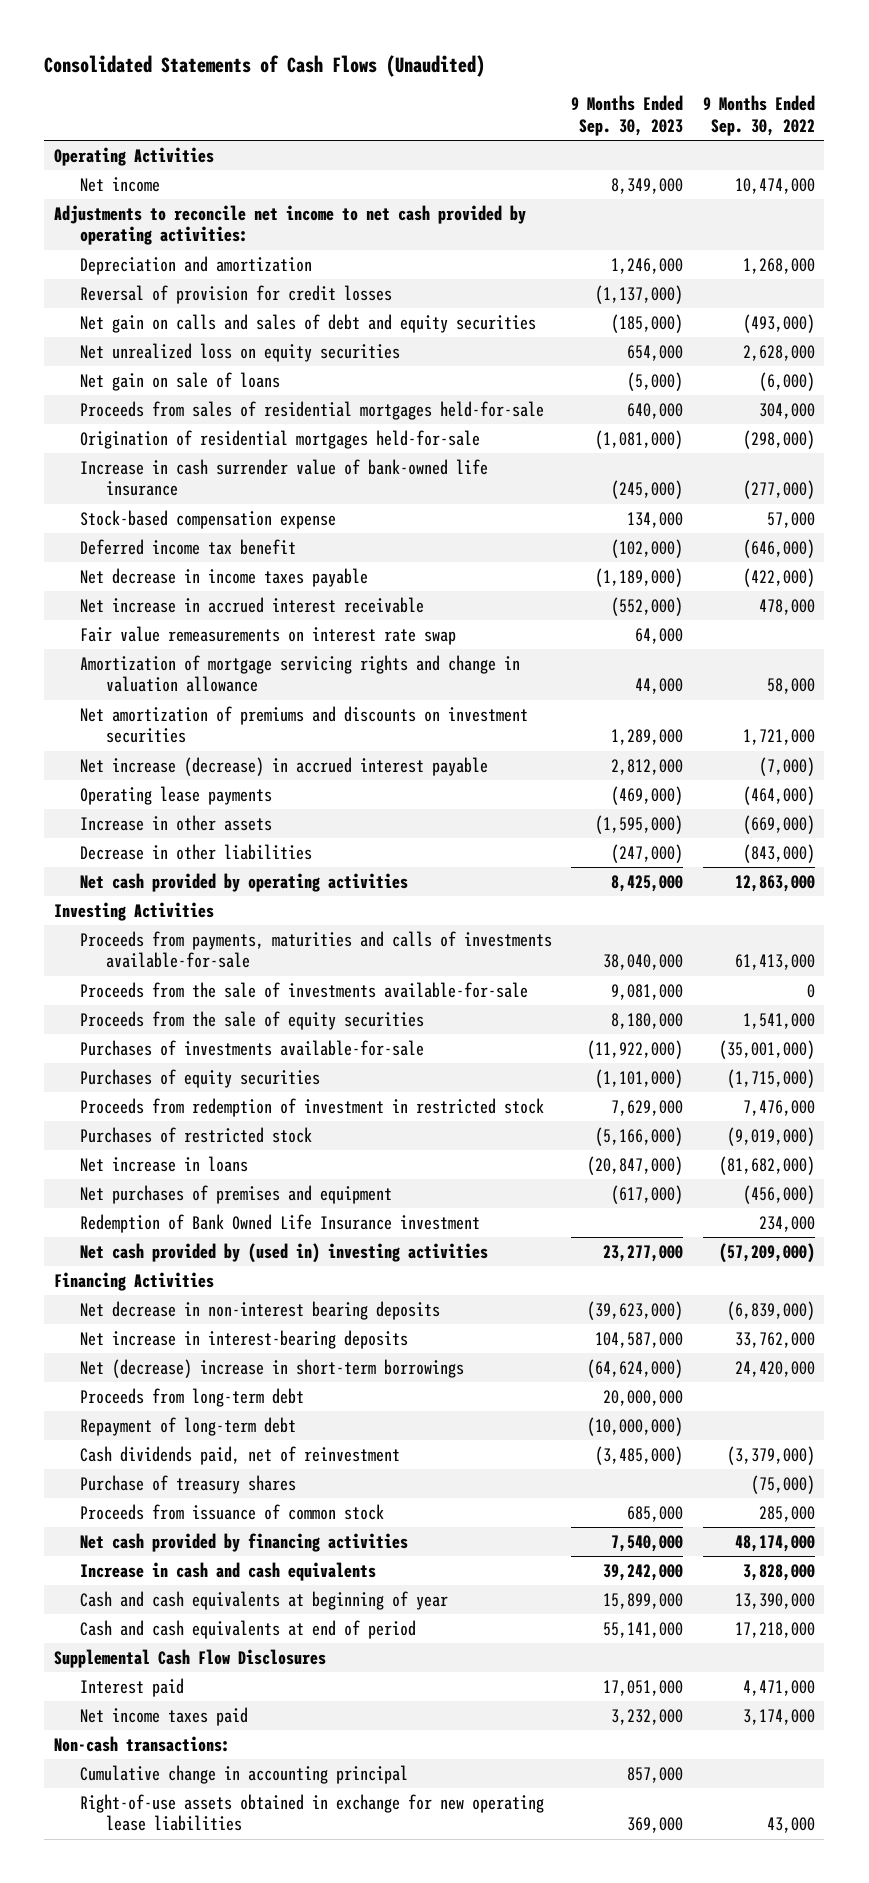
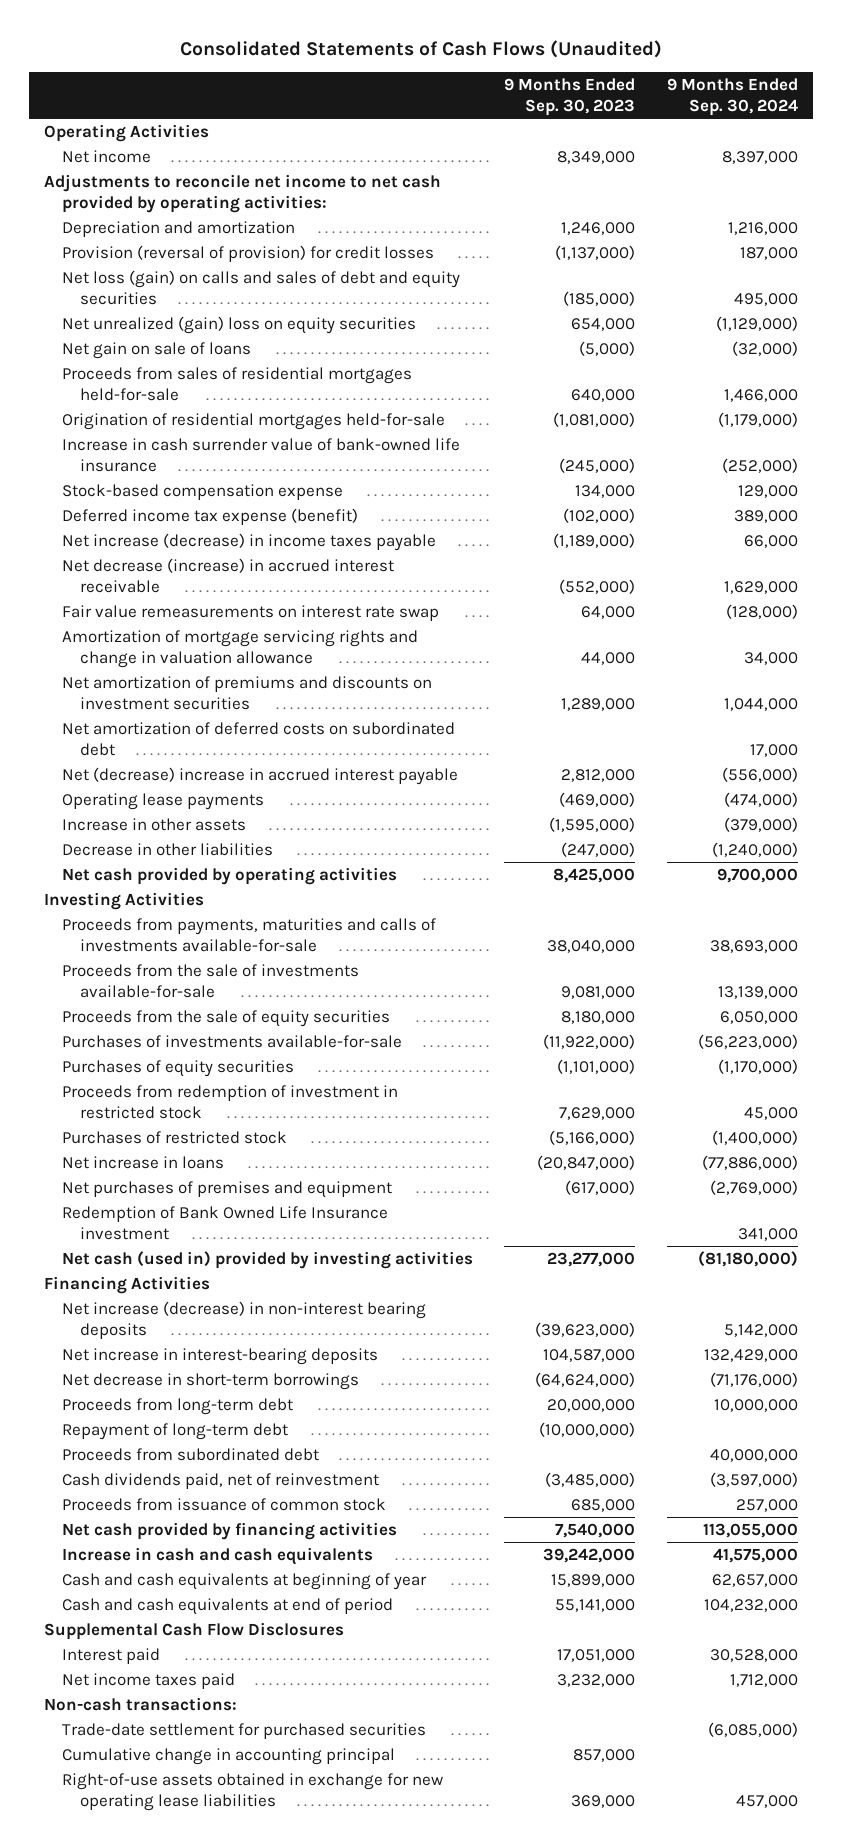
[702,95,815,137] 9 Months Ended Sep. 30, 2022 -> none
none -> [666,78,798,117] 9 Months Ended Sep. 30, 2024
[80,284,393,304] Reversal of provision for credit losses -> [62,244,435,262] Provision (reversal of provision) for credit losses
[80,313,537,333] Net gain on calls and sales of debt and equity securities -> [62,269,461,305] Net loss (gain) on calls and sales of debt and equity securities
[80,342,401,362] Net unrealized loss on equity securities -> [62,315,417,334] Net unrealized (gain) loss on equity securities
[80,538,297,555] Deferred income tax benefit -> [62,507,359,525] Deferred income tax expense (benefit)
[80,567,369,587] Net decrease in income taxes payable -> [62,532,437,551] Net increase (decrease) in income taxes payable
[80,596,425,613] Net increase in accrued interest receivable -> [62,557,395,593] Net decrease (increase) in accrued interest receivable
none -> [62,721,456,756] Net amortization of deferred costs on subordinated debt
[80,756,489,776] Net increase (decrease) in accrued interest payable -> [62,766,459,785] Net (decrease) increase in accrued interest payable
[80,1242,489,1263] Net cash provided by (used in) investing activities -> [62,1250,474,1269] Net cash (used in) provided by investing activities
[80,1300,441,1320] Net decrease in non-interest bearing deposits -> [62,1300,427,1339] Net increase (decrease) in non-interest bearing deposits
[80,1358,465,1378] Net (decrease) increase in short-term borrowings -> [62,1372,360,1390] Net decrease in short-term borrowings
none -> [62,1447,320,1461] Proceeds from subordinated debt
[80,1474,297,1494] Purchase of treasury shares -> none
none -> [62,1722,427,1739] Trade-date settlement for purchased securities

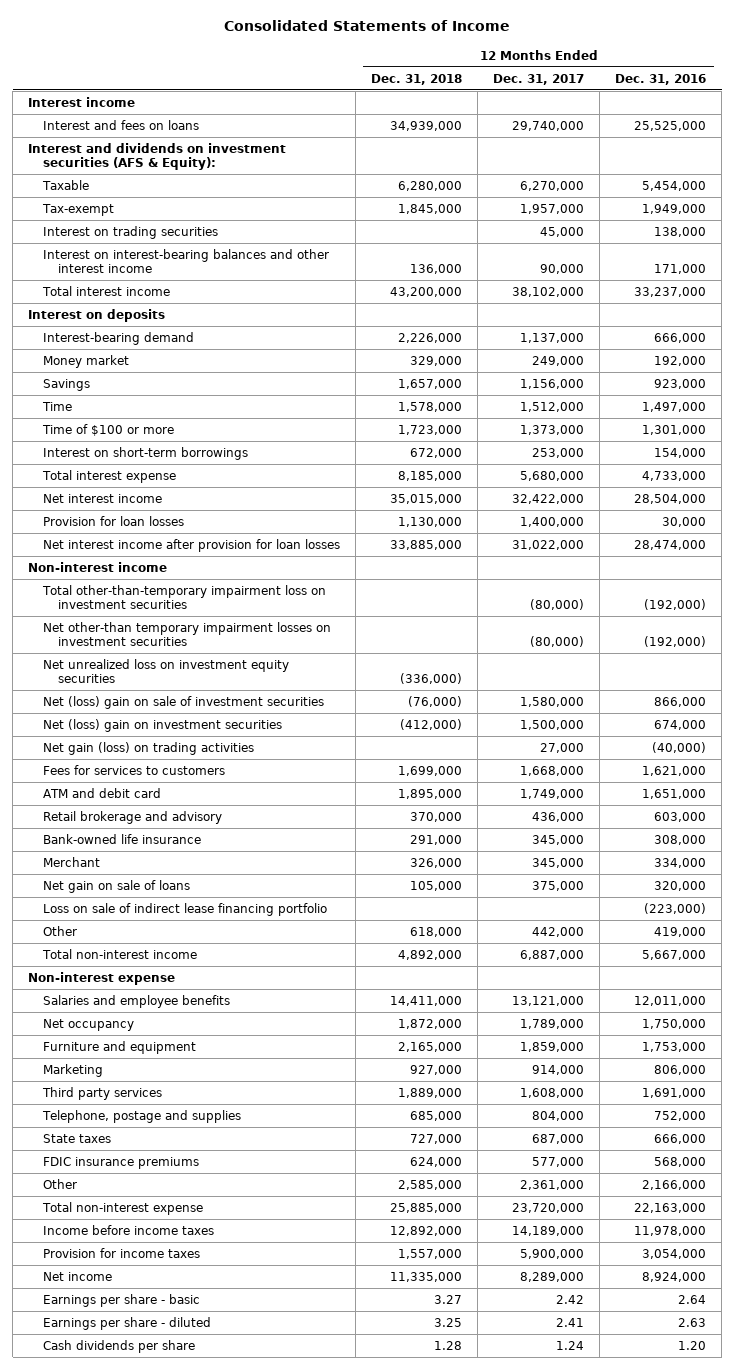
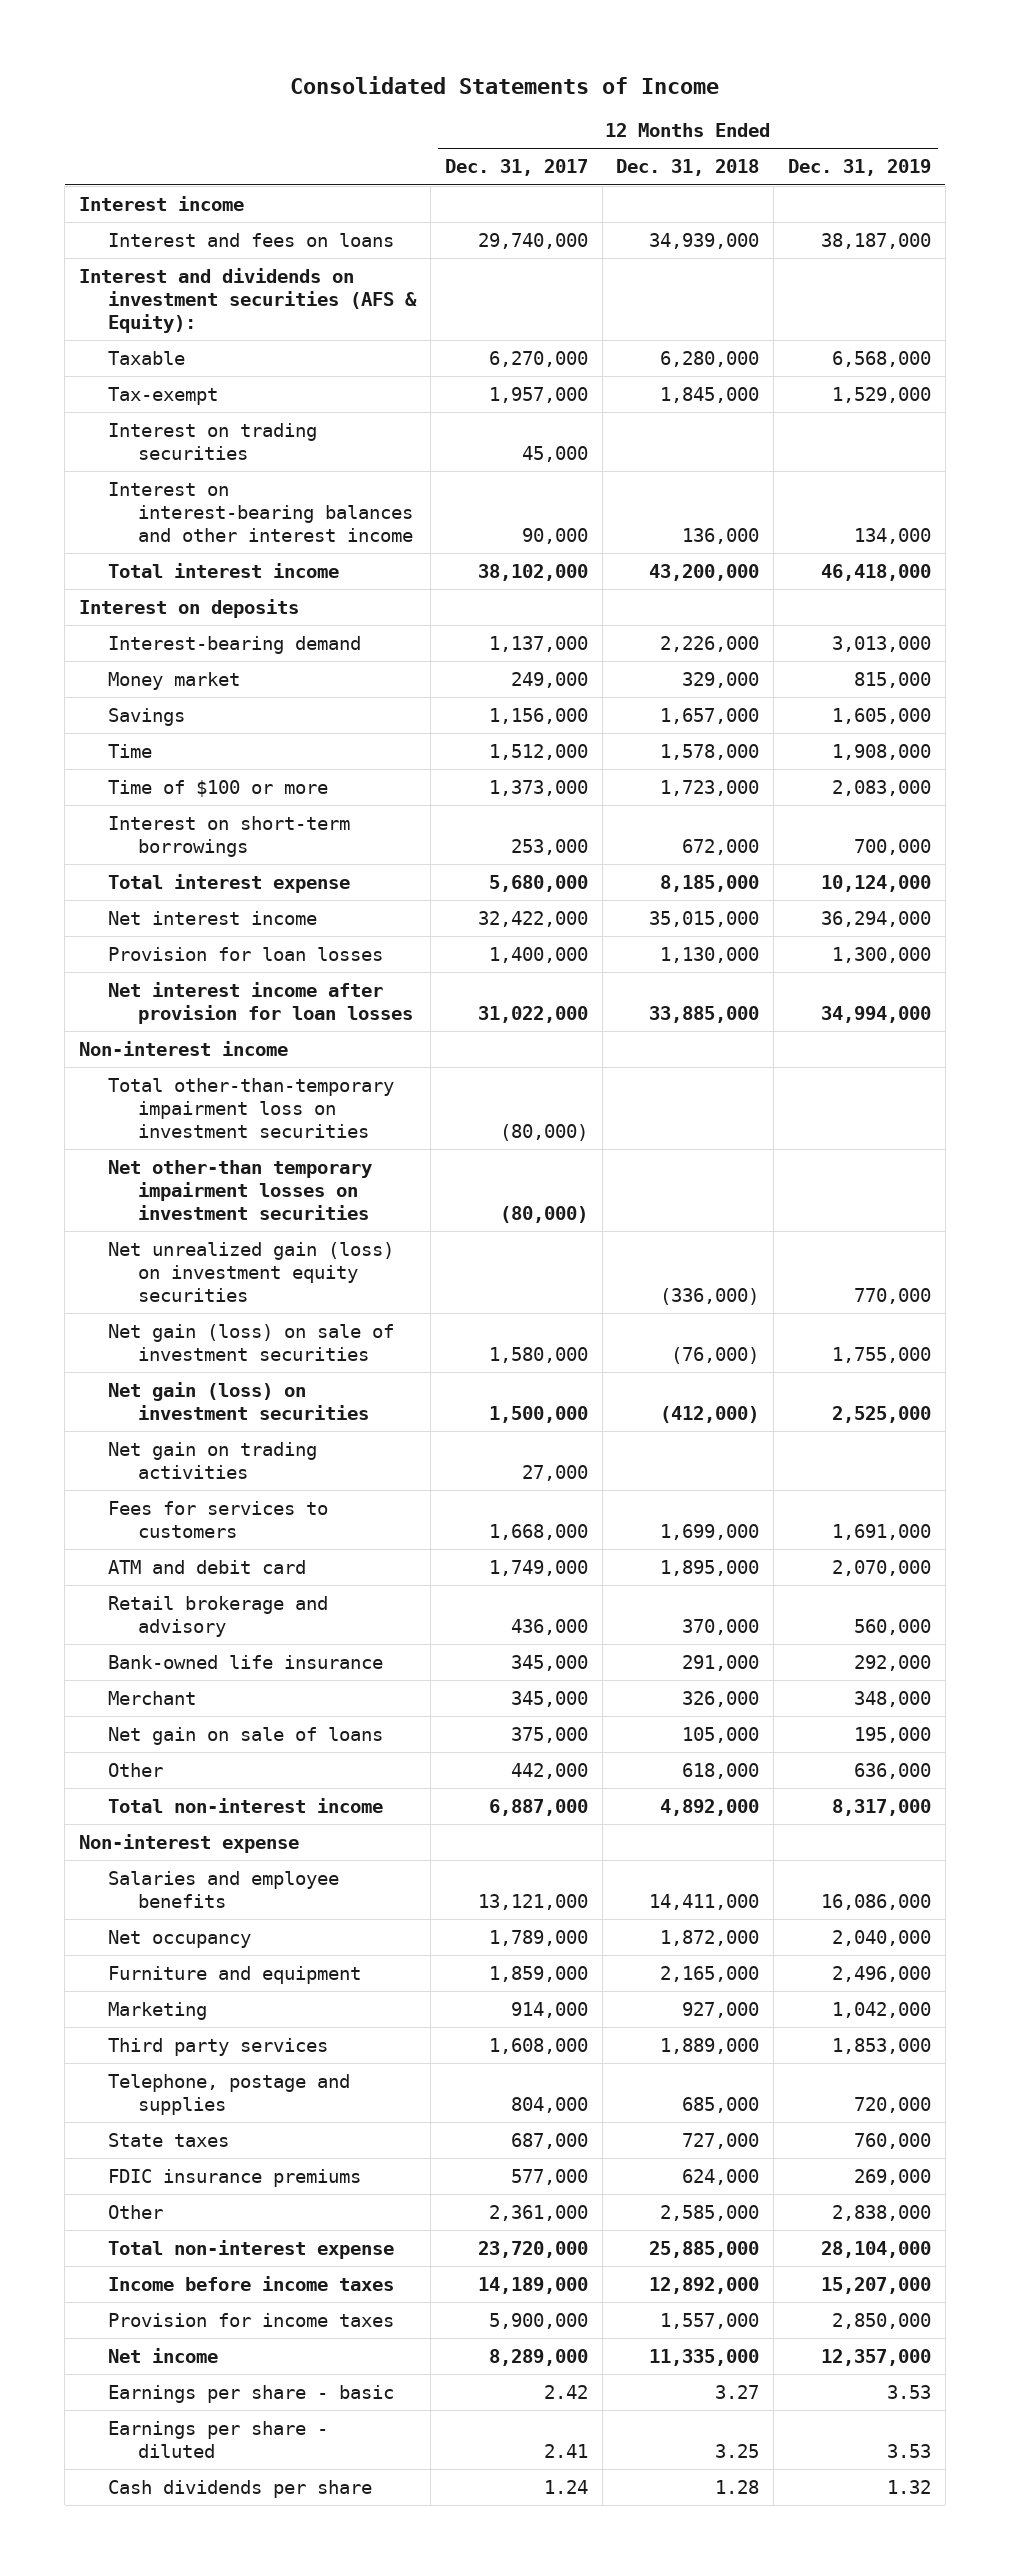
[615,73,707,85] Dec. 31, 2016 -> none
none -> [787,159,931,177] Dec. 31, 2019
[43,658,290,684] Net unrealized loss on investment equity securities -> [108,1241,395,1302] Net unrealized gain (loss) on investment equity securities
[43,695,325,709] Net (loss) gain on sale of investment securities -> [108,1323,395,1361] Net gain (loss) on sale of investment securities
[43,718,283,732] Net (loss) gain on investment securities -> [108,1381,369,1420] Net gain (loss) on investment securities
[43,741,255,755] Net gain (loss) on trading activities -> [108,1441,318,1479] Net gain on trading activities
[43,902,328,916] Loss on sale of indirect lease financing portfolio -> none

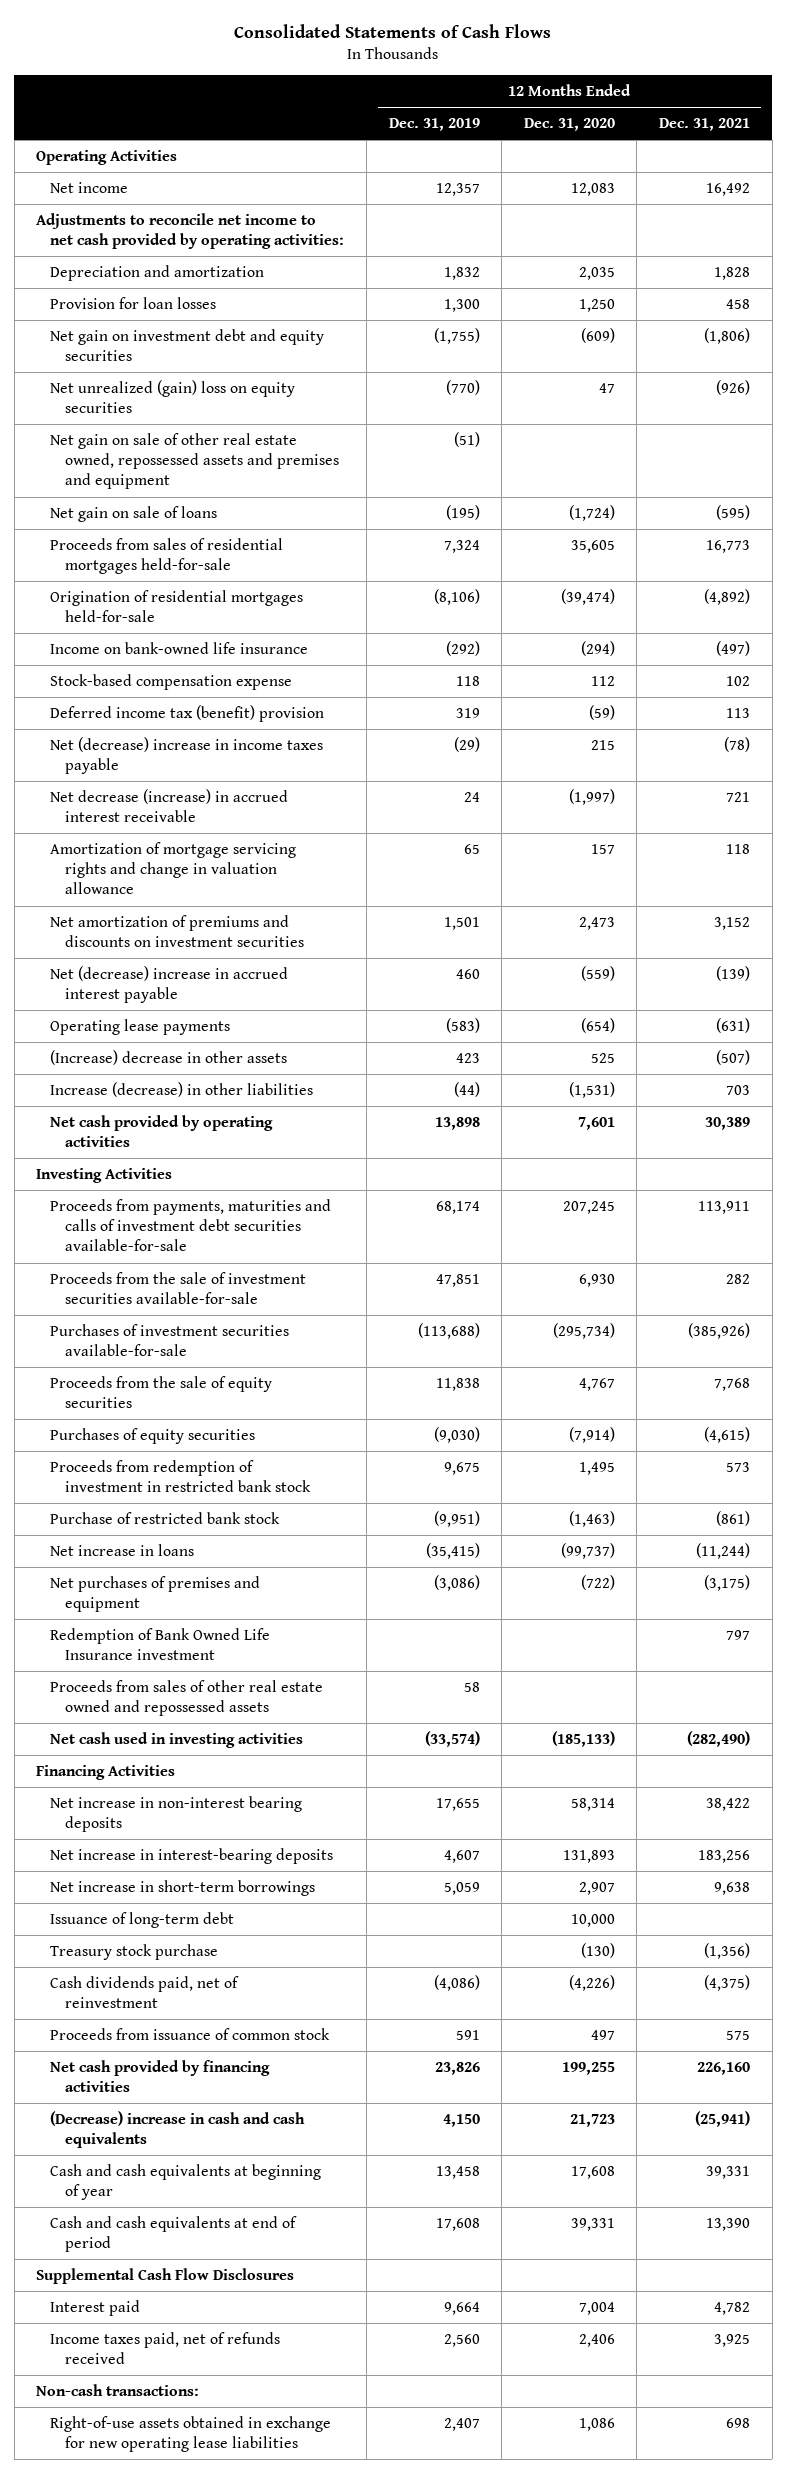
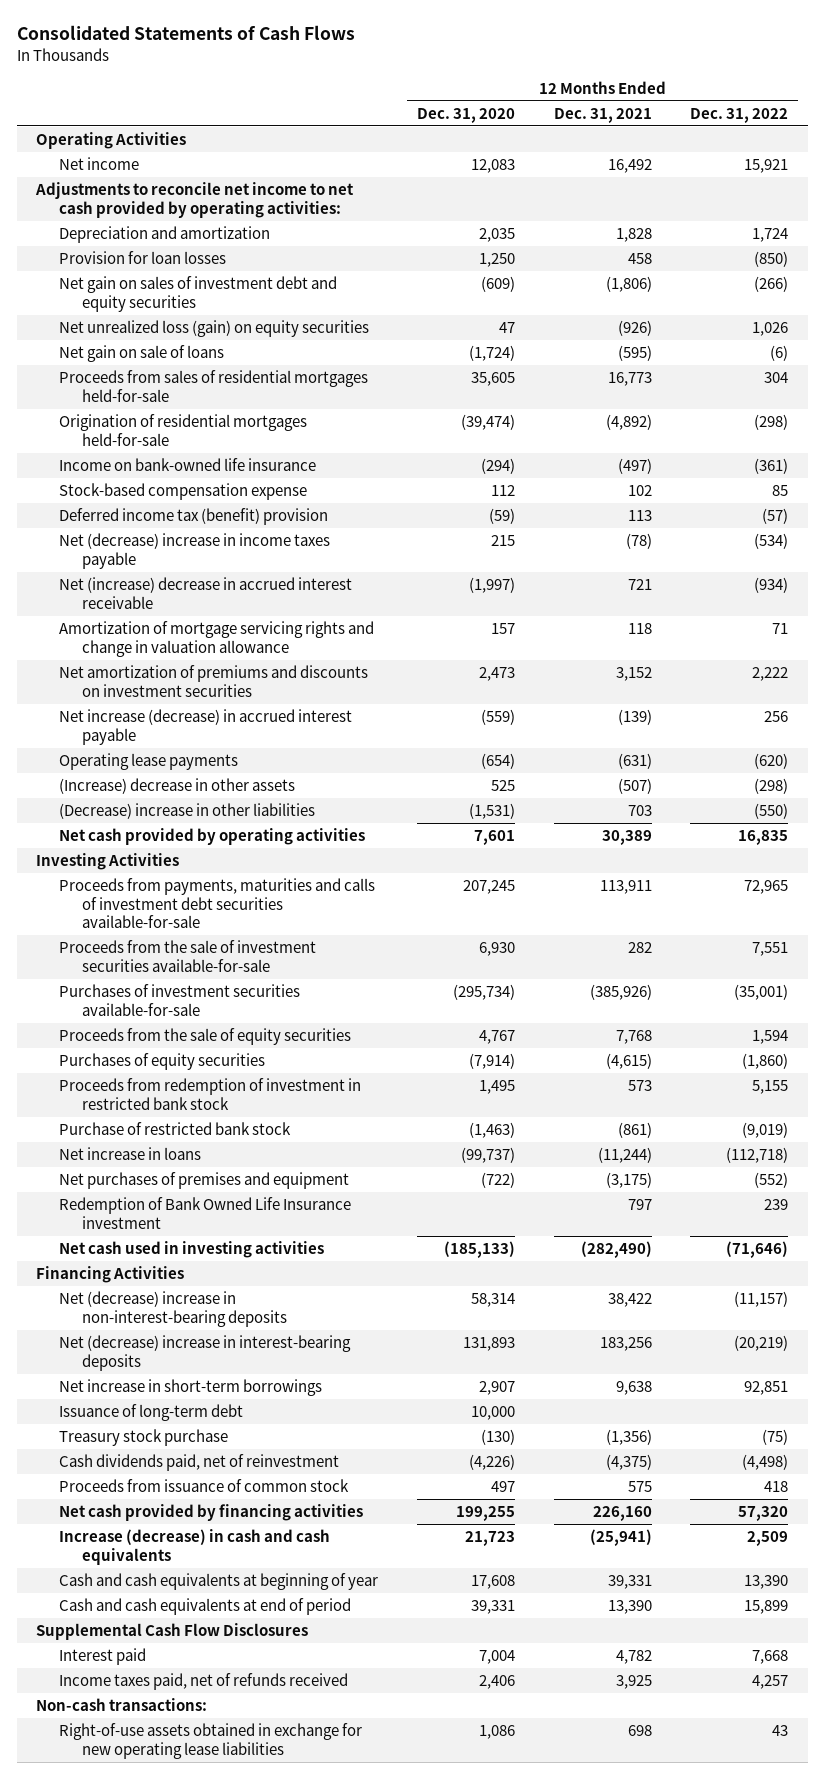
[388,118,480,132] Dec. 31, 2019 -> none
none -> [690,107,789,123] Dec. 31, 2022
[50,432,339,490] Net gain on sale of other real estate owned, repossessed assets and premises and equipment -> none
[50,328,325,362] Net gain on investment debt and equity securities -> [59,275,338,312] Net gain on sales of investment debt and equity securities
[50,379,296,414] Net unrealized (gain) loss on equity securities -> [59,319,370,337] Net unrealized loss (gain) on equity securities
[50,788,289,823] Net decrease (increase) in accrued interest receivable -> [59,576,353,609] Net (increase) decrease in accrued interest receivable
[50,965,289,1004] Net (decrease) increase in accrued interest payable -> [59,708,353,745] Net increase (decrease) in accrued interest payable
[50,1081,314,1097] Increase (decrease) in other liabilities -> [59,802,316,819] (Decrease) increase in other liabilities
[50,1679,324,1717] Proceeds from sales of other real estate owned and repossessed assets -> none
[50,1795,303,1833] Net increase in non-interest bearing deposits -> [59,1290,287,1327] Net (decrease) increase in non-interest-bearing deposits
[50,1847,334,1864] Net increase in interest-bearing deposits -> [59,1334,352,1371] Net (decrease) increase in interest-bearing deposits
[50,2110,306,2149] (Decrease) increase in cash and cash equivalents -> [59,1528,331,1565] Increase (decrease) in cash and cash equivalents

